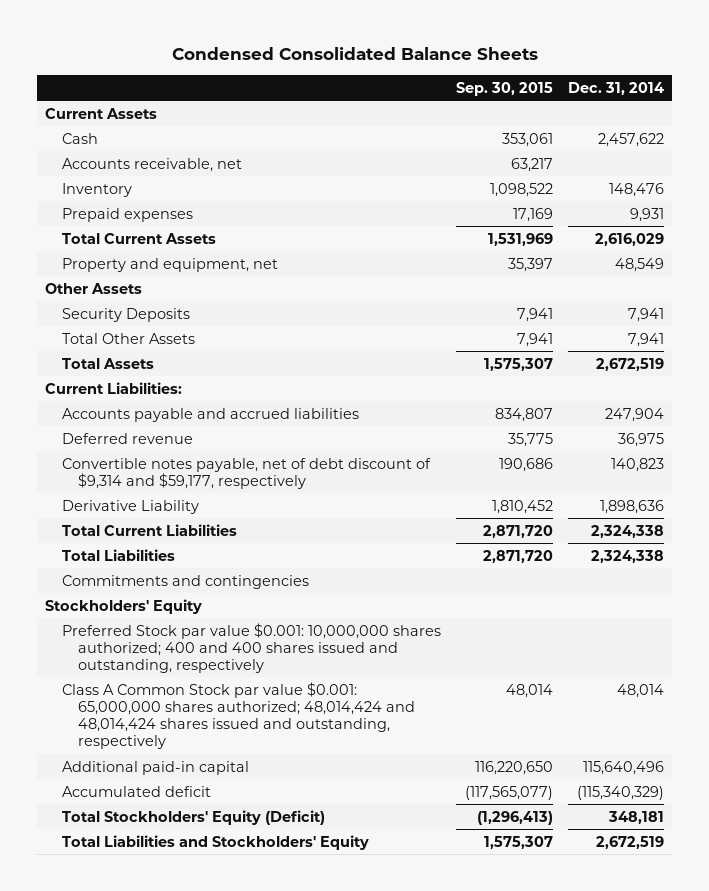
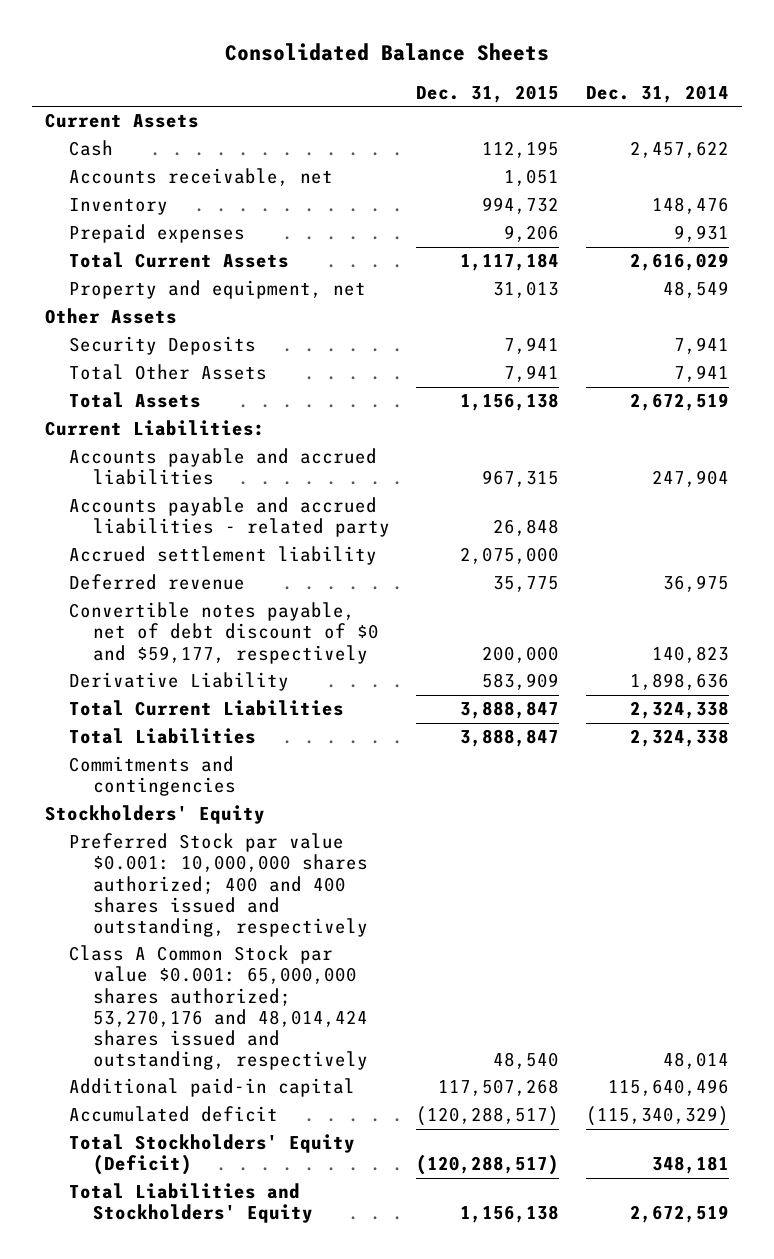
[171,47,538,61] Condensed Consolidated Balance Sheets -> [224,43,549,62] Consolidated Balance Sheets
[455,81,553,96] Sep. 30, 2015 -> none
none -> [416,84,560,103] Dec. 31, 2015
none -> [68,497,390,538] Accounts payable and accrued liabilities - related party
none -> [68,546,377,566] Accrued settlement liability
[61,457,431,489] Convertible notes payable, net of debt discount of $9,314 and $59,177, respectively -> [68,602,379,664] Convertible notes payable, net of debt discount of $0 and $59,177, respectively
[61,681,416,750] Class A Common Stock par value $0.001: 65,000,000 shares authorized; 48,014,424 and 48,014,424 shares issued and outstanding, respectively -> [68,945,368,1070] Class A Common Stock par value $0.001: 65,000,000 shares authorized; 53,270,176 and 48,014,424 shares issued and outstanding, respectively

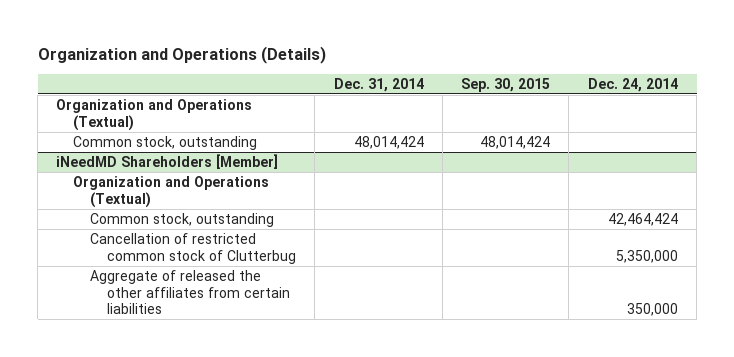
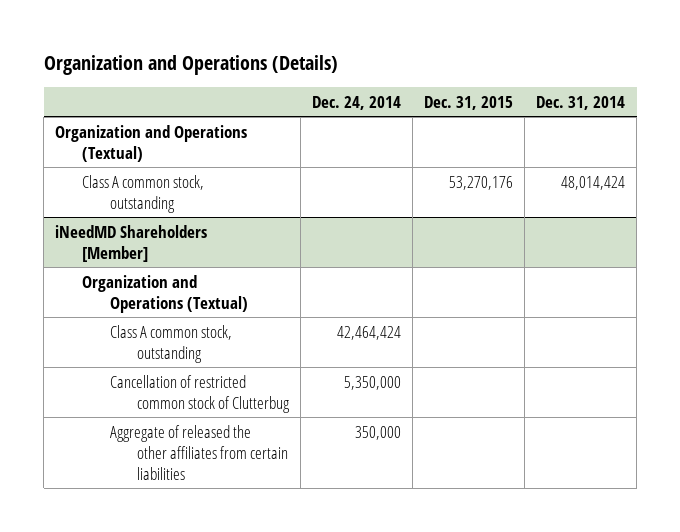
[461,77,551,92] Sep. 30, 2015 -> none
none -> [423,95,513,110] Dec. 31, 2015
[73,136,258,151] Common stock, outstanding -> [82,174,205,213] Class A common stock, outstanding
[90,213,275,228] Common stock, outstanding -> [109,324,232,363] Class A common stock, outstanding

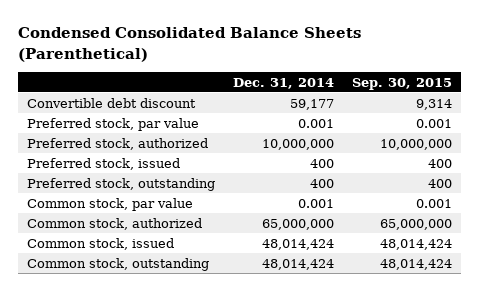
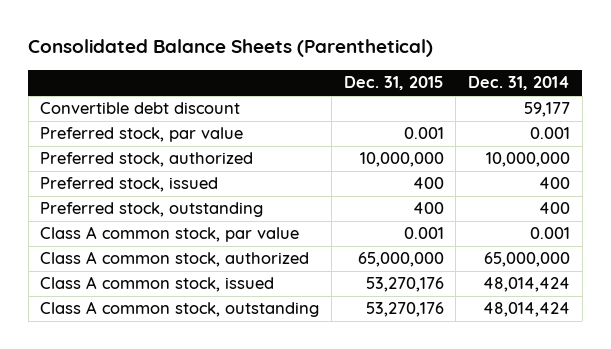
[17,27,361,62] Condensed Consolidated Balance Sheets (Parenthetical) -> [28,39,434,58] Consolidated Balance Sheets (Parenthetical)
[351,77,452,90] Sep. 30, 2015 -> none
none -> [343,76,444,91] Dec. 31, 2015
[26,197,193,211] Common stock, par value -> [40,226,300,243] Class A common stock, par value
[26,217,202,230] Common stock, authorized -> [40,251,310,268] Class A common stock, authorized
[26,237,174,250] Common stock, issued -> [40,276,275,293] Class A common stock, issued
[26,257,209,271] Common stock, outstanding -> [40,301,320,318] Class A common stock, outstanding

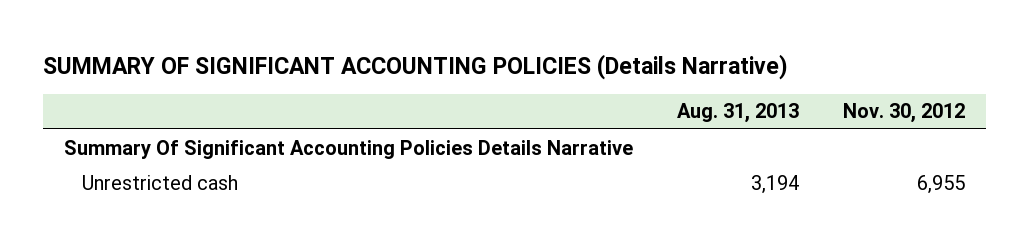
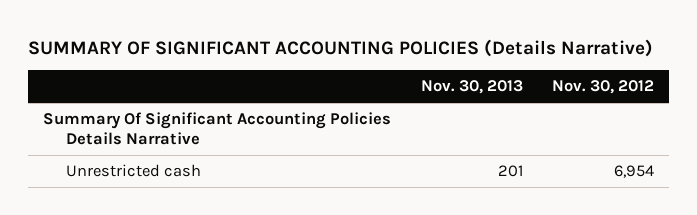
[676,103,799,124] Aug. 31, 2013 -> none
none -> [420,80,523,95] Nov. 30, 2013
[916,174,965,194] 6,955 -> [614,165,655,179] 6,954

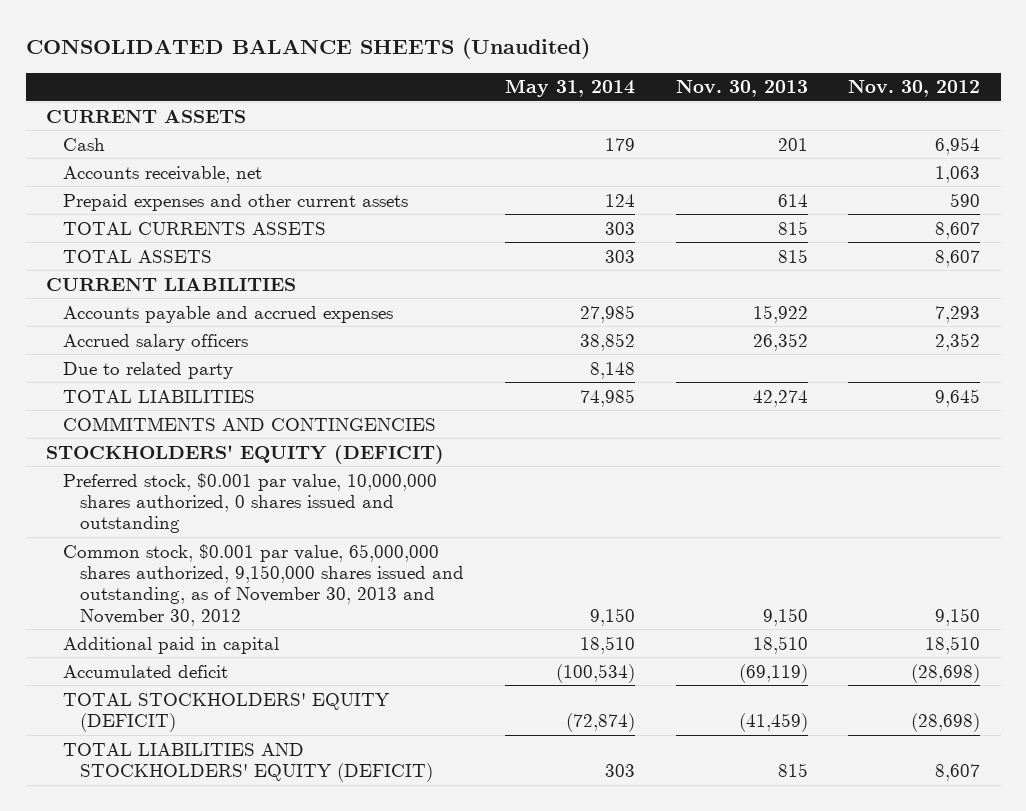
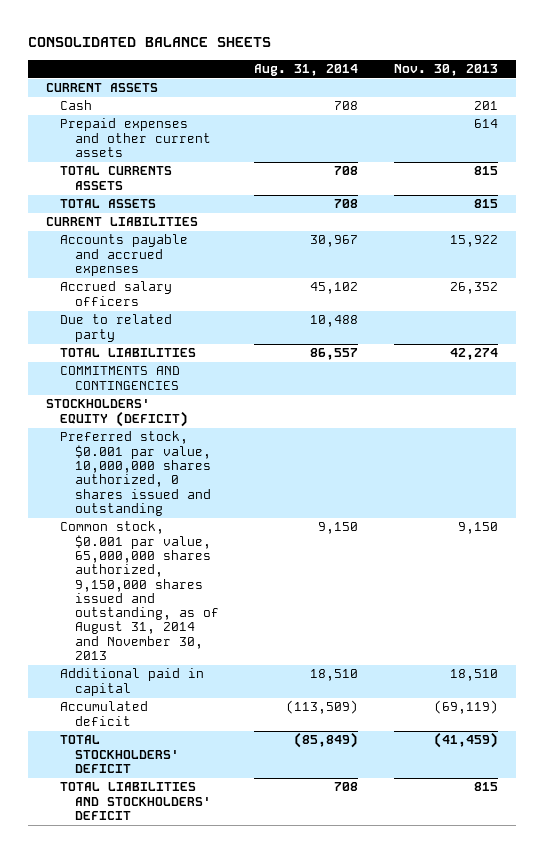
[25,38,590,60] CONSOLIDATED BALANCE SHEETS (Unaudited) -> [28,37,272,48] CONSOLIDATED BALANCE SHEETS
[505,79,636,98] May 31, 2014 -> none
[848,80,981,98] Nov. 30, 2012 -> none
none -> [254,64,359,77] Aug. 31, 2014
[63,165,263,183] Accounts receivable, net -> none
[63,543,465,626] Common stock, $0.001 par value, 65,000,000 shares authorized, 9,150,000 shares issued and outstanding, as of November 30, 2013 and November 30, 2012 -> [60,521,219,661] Common stock, $0.001 par value, 65,000,000 shares authorized, 9,150,000 shares issued and outstanding, as of August 31, 2014 and November 30, 2013
[63,692,391,732] TOTAL STOCKHOLDERS' EQUITY (DEFICIT) -> [60,735,179,774] TOTAL STOCKHOLDERS' DEFICIT
[63,742,434,782] TOTAL LIABILITIES AND STOCKHOLDERS' EQUITY (DEFICIT) -> [60,782,211,821] TOTAL LIABILITIES AND STOCKHOLDERS' DEFICIT

